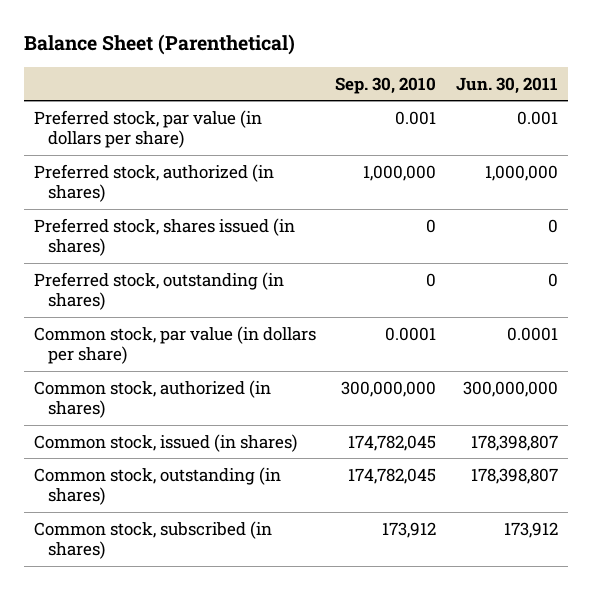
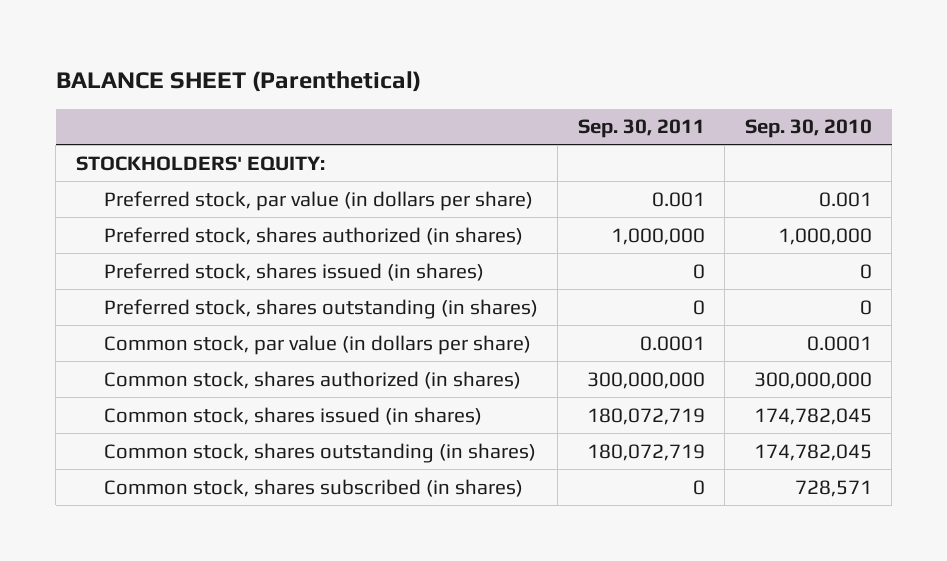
[23,34,295,56] Balance Sheet (Parenthetical) -> [55,70,421,92] BALANCE SHEET (Parenthetical)
[455,76,558,94] Jun. 30, 2011 -> none
none -> [577,119,705,139] Sep. 30, 2011
none -> [75,155,325,171] STOCKHOLDERS' EQUITY:
[33,163,274,203] Preferred stock, authorized (in shares) -> [103,226,523,245] Preferred stock, shares authorized (in shares)
[33,271,284,311] Preferred stock, outstanding (in shares) -> [103,298,538,319] Preferred stock, shares outstanding (in shares)
[33,379,271,419] Common stock, authorized (in shares) -> [103,370,521,389] Common stock, shares authorized (in shares)
[33,433,297,452] Common stock, issued (in shares) -> [103,406,482,425] Common stock, shares issued (in shares)
[33,466,281,506] Common stock, outstanding (in shares) -> [103,442,536,463] Common stock, shares outstanding (in shares)
[33,520,272,560] Common stock, subscribed (in shares) -> [103,478,523,497] Common stock, shares subscribed (in shares)
[382,521,437,538] 173,912 -> [794,479,872,497] 728,571

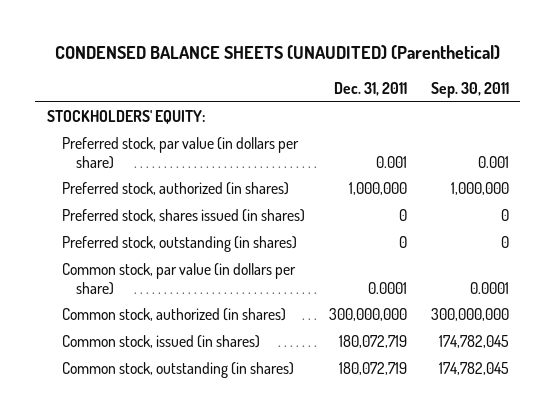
[55,70,421,92] BALANCE SHEET (Parenthetical) -> [54,45,500,61] CONDENSED BALANCE SHEETS (UNAUDITED) (Parenthetical)
[744,119,872,139] Sep. 30, 2010 -> none
none -> [333,81,407,96] Dec. 31, 2011
[103,226,523,245] Preferred stock, shares authorized (in shares) -> [61,181,289,195] Preferred stock, authorized (in shares)
[103,298,538,319] Preferred stock, shares outstanding (in shares) -> [61,235,297,252] Preferred stock, outstanding (in shares)
[103,478,523,497] Common stock, shares subscribed (in shares) -> none
[103,370,521,389] Common stock, shares authorized (in shares) -> [61,307,286,321] Common stock, authorized (in shares)
[103,406,482,425] Common stock, shares issued (in shares) -> [61,334,260,348] Common stock, issued (in shares)
[586,407,705,425] 180,072,719 -> [438,334,509,348] 174,782,045
[103,442,536,463] Common stock, shares outstanding (in shares) -> [61,361,294,378] Common stock, outstanding (in shares)
[586,443,705,461] 180,072,719 -> [438,361,509,375] 174,782,045

